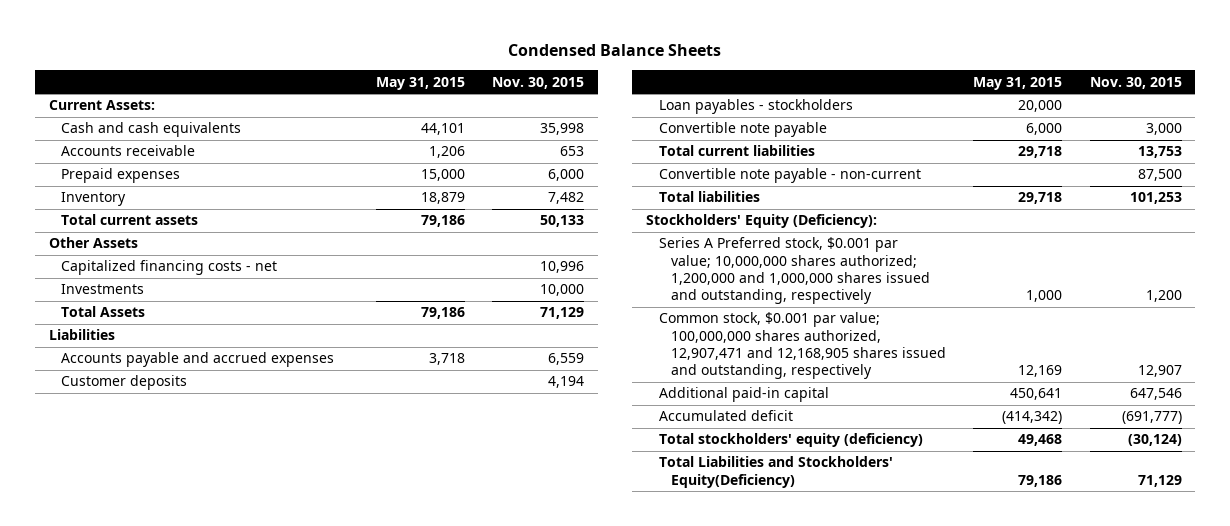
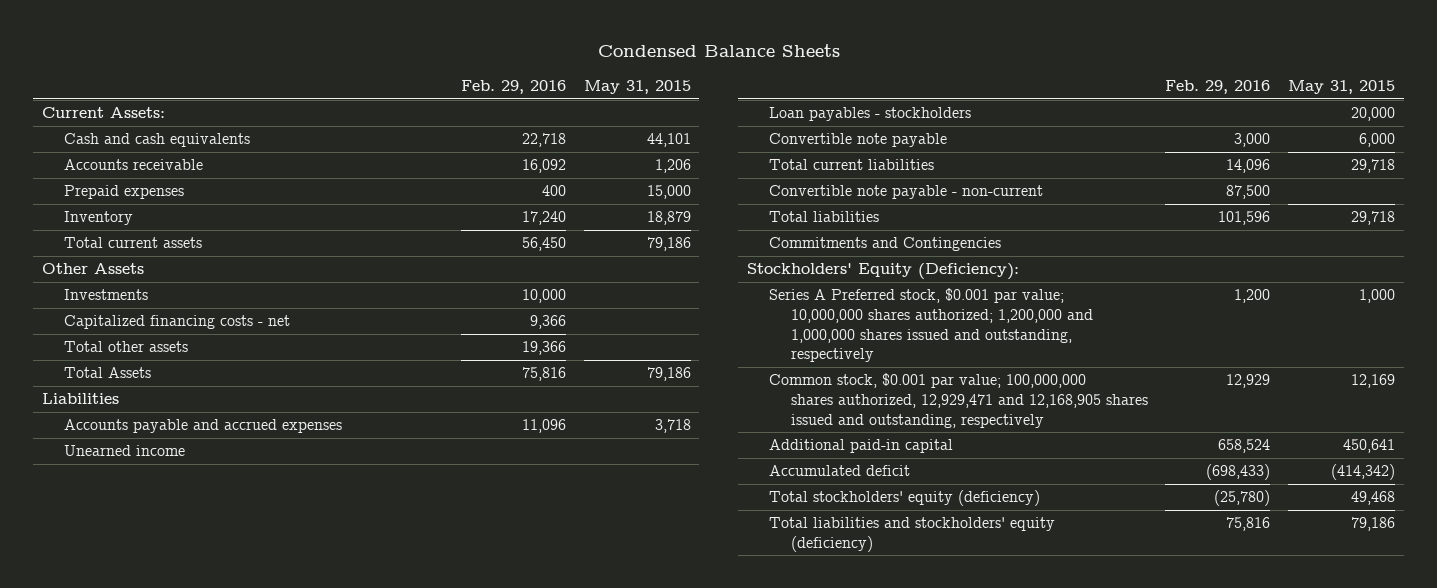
[492,76,585,89] Nov. 30, 2015 -> none
none -> [460,80,566,95] Feb. 29, 2016
[60,260,277,276] Capitalized financing costs - net -> [64,315,291,330] Capitalized financing costs - net
none -> [64,341,189,353] Total other assets
[60,375,187,391] Customer deposits -> none
none -> [64,445,186,457] Unearned income
none -> [768,237,1001,252] Commitments and Contingencies
[658,312,947,380] Common stock, $0.001 par value; 100,000,000 shares authorized, 12,907,471 and 12,168,905 shares issued and outstanding, respectively -> [768,373,1148,428] Common stock, $0.001 par value; 100,000,000 shares authorized, 12,929,471 and 12,168,905 shares issued and outstanding, respectively
[658,456,893,488] Total Liabilities and Stockholders' Equity(Deficiency) -> [768,517,1055,552] Total liabilities and stockholders' equity (deficiency)

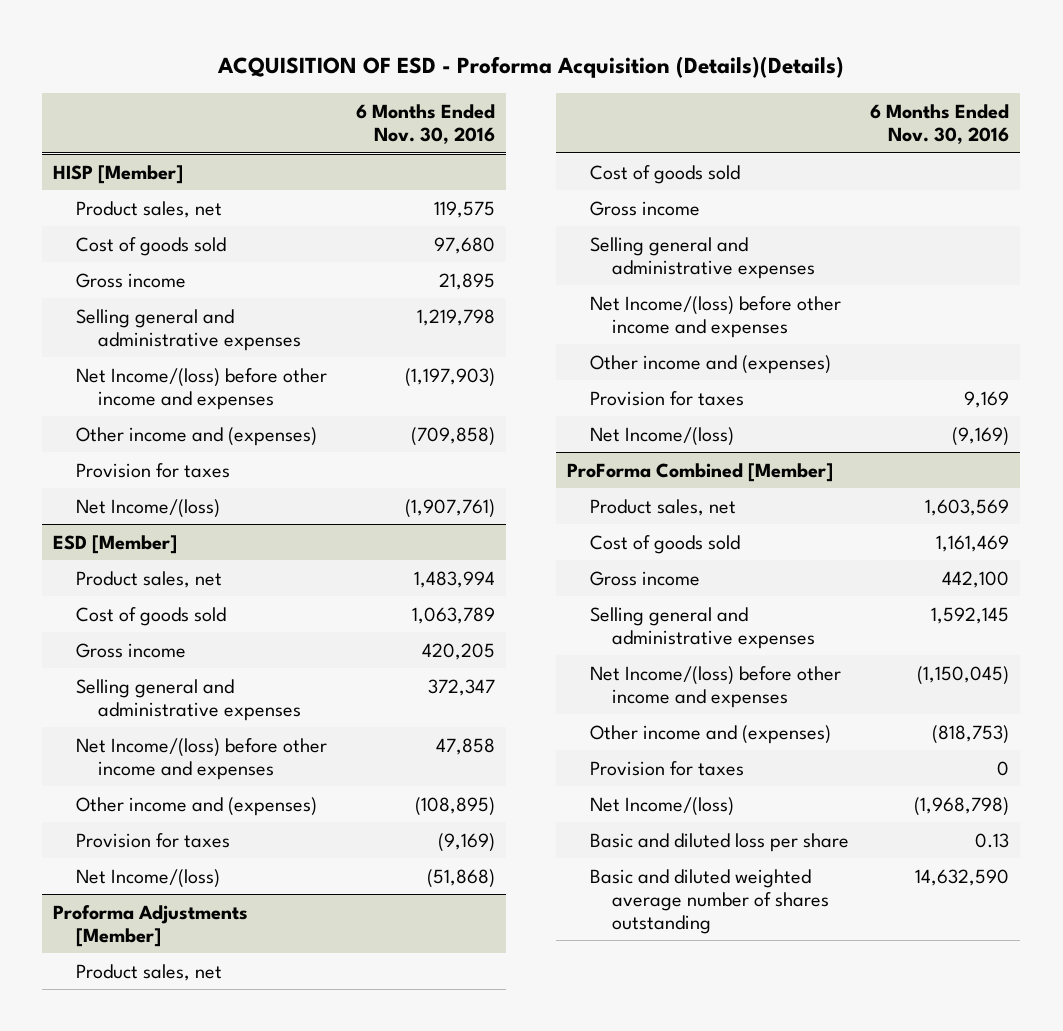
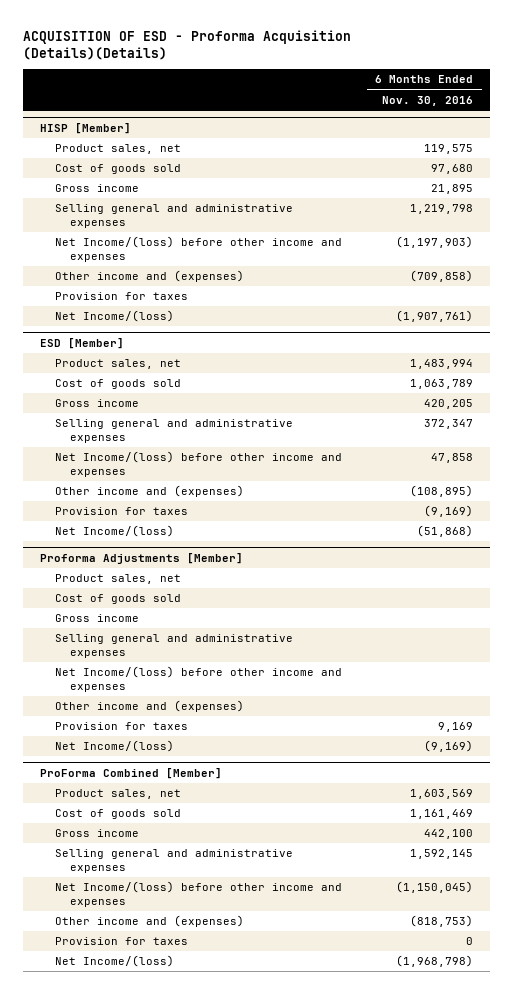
[589,832,849,852] Basic and diluted loss per share -> none
[589,868,830,935] Basic and diluted weighted average number of shares outstanding -> none

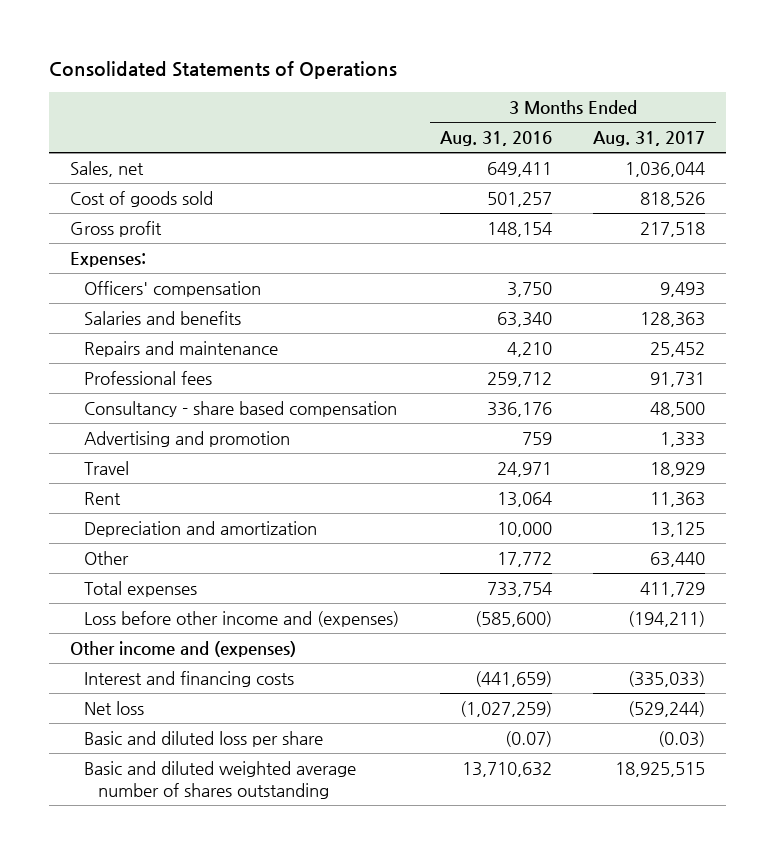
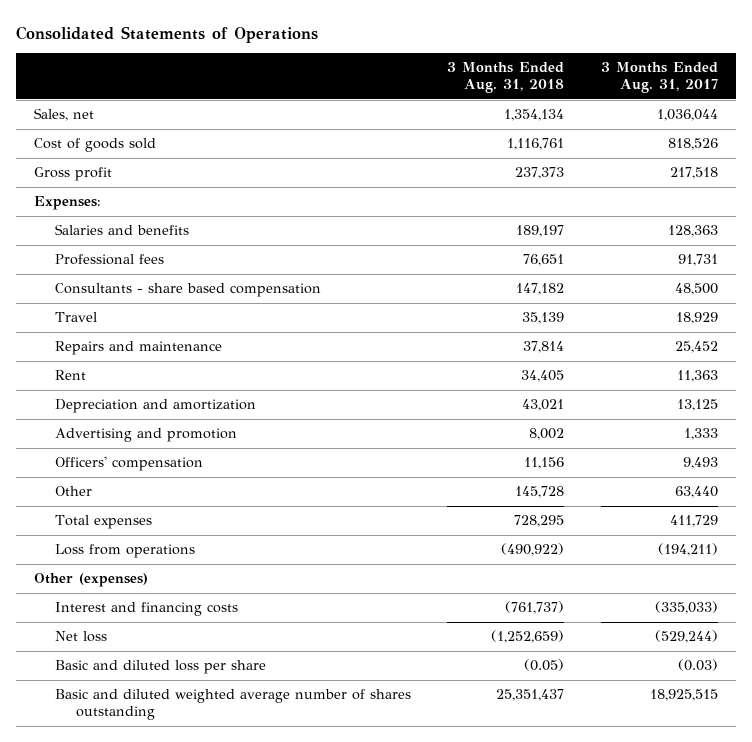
[440,130,553,146] Aug. 31, 2016 -> none
none -> [447,62,565,94] 3 Months Ended Aug. 31, 2018
[83,400,397,417] Consultancy - share based compensation -> [55,283,322,298] Consultants - share based compensation
[83,340,278,357] Repairs and maintenance -> [55,341,223,356] Repairs and maintenance
[83,430,290,447] Advertising and promotion -> [55,428,238,443] Advertising and promotion
[83,280,261,297] Officers' compensation -> [55,456,204,472] Officers' compensation
[83,610,399,627] Loss before other income and (expenses) -> [55,544,196,559] Loss from operations
[69,640,296,657] Other income and (expenses) -> [34,573,149,588] Other (expenses)

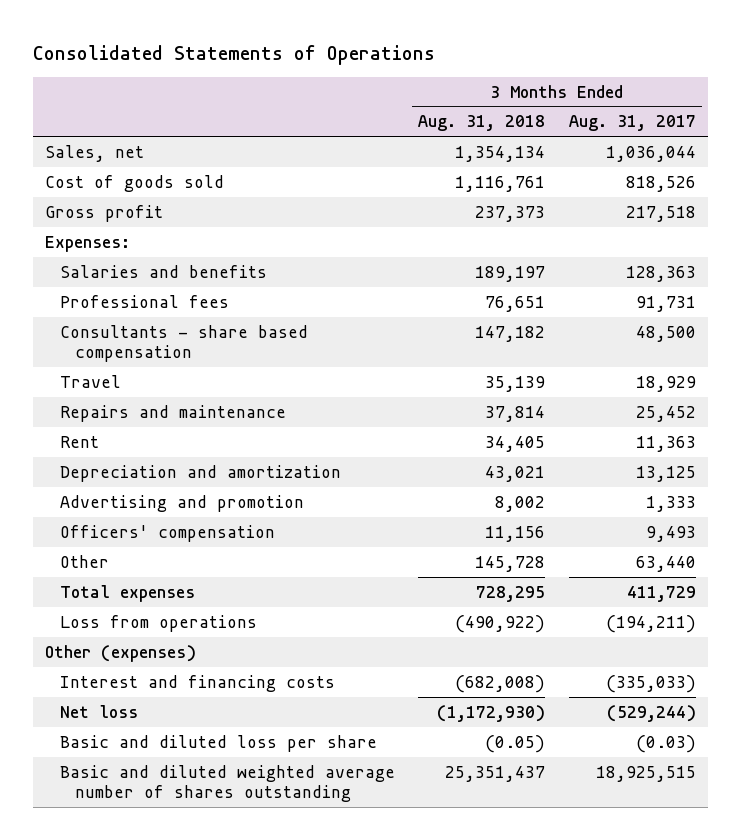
[505,601,565,615] (761,737) -> [455,674,546,693] (682,008)
[491,630,565,644] (1,252,659) -> [437,704,546,722] (1,172,930)

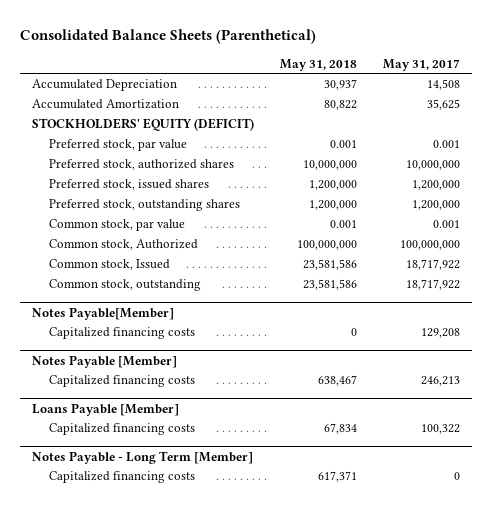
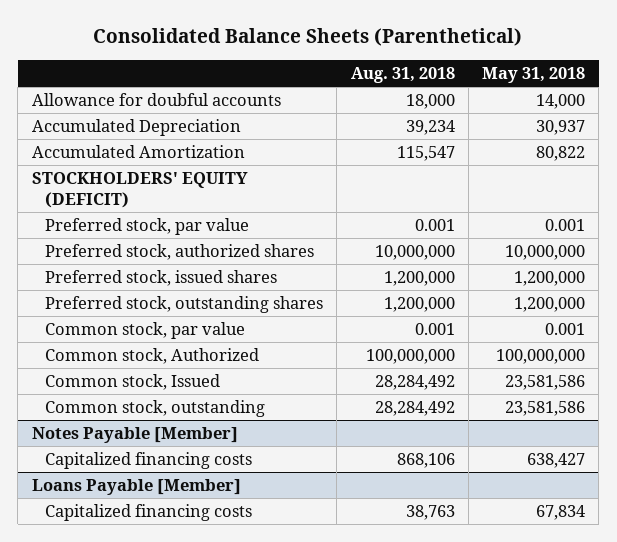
[382,58,460,71] May 31, 2017 -> none
none -> [350,66,455,83] Aug. 31, 2018
none -> [31,93,281,107] Allowance for doubful accounts
[32,306,175,320] Notes Payable[Member] -> none
[48,327,195,340] Capitalized financing costs -> none
[318,375,358,387] 638,467 -> [527,453,586,469] 638,427
[32,450,254,464] Notes Payable - Long Term [Member] -> none
[48,471,195,484] Capitalized financing costs -> none

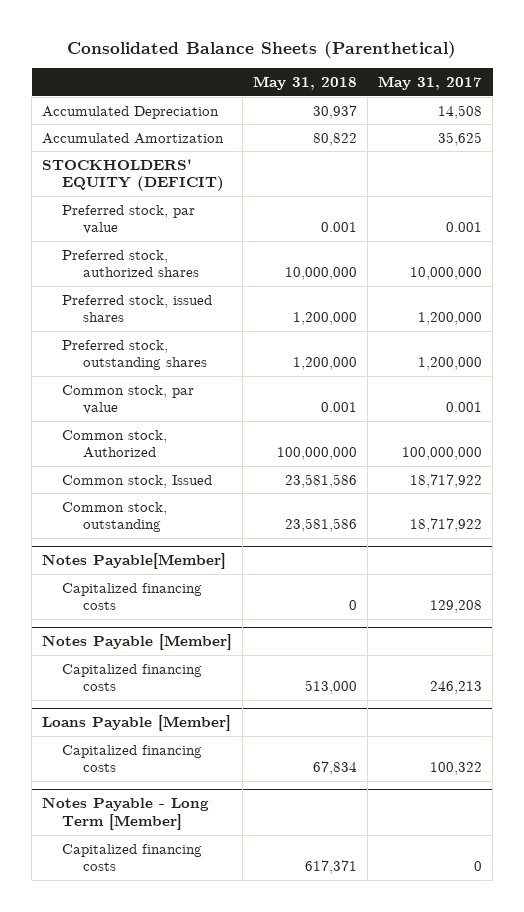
[350,66,455,83] Aug. 31, 2018 -> none
none -> [378,75,483,90] May 31, 2017
[31,93,281,107] Allowance for doubful accounts -> none
none -> [42,553,227,570] Notes Payable[Member]
none -> [62,582,203,611] Capitalized financing costs
[527,453,586,469] 638,427 -> [305,680,358,695] 513,000
none -> [42,797,210,831] Notes Payable - Long Term [Member]
none -> [62,843,203,872] Capitalized financing costs

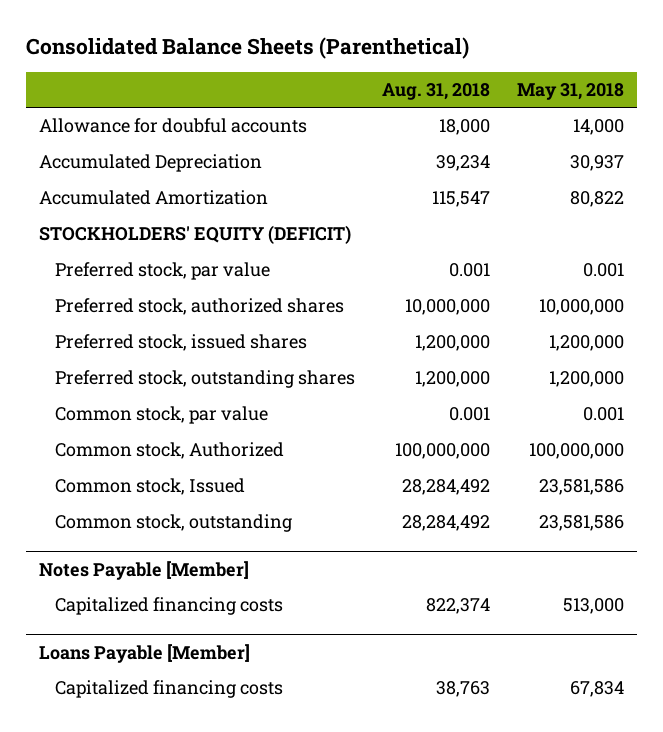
[378,75,483,90] May 31, 2017 -> none
none -> [381,83,490,101] Aug. 31, 2018
none -> [39,118,308,134] Allowance for doubful accounts
[42,553,227,570] Notes Payable[Member] -> none
[62,582,203,611] Capitalized financing costs -> none
[42,797,210,831] Notes Payable - Long Term [Member] -> none
[62,843,203,872] Capitalized financing costs -> none

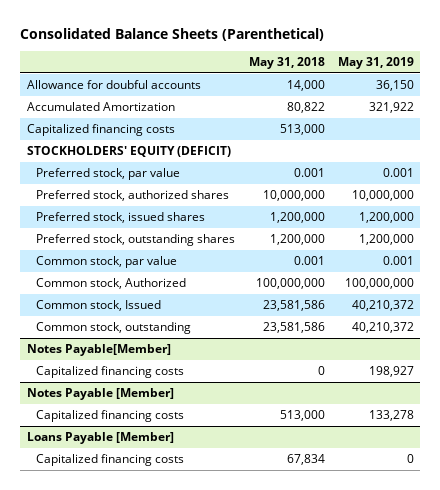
[381,83,490,101] Aug. 31, 2018 -> none
none -> [337,57,414,70] May 31, 2019
[39,154,263,173] Accumulated Depreciation -> none
none -> [26,124,175,137] Capitalized financing costs
none -> [26,344,171,357] Notes Payable[Member]
none -> [36,366,185,379] Capitalized financing costs

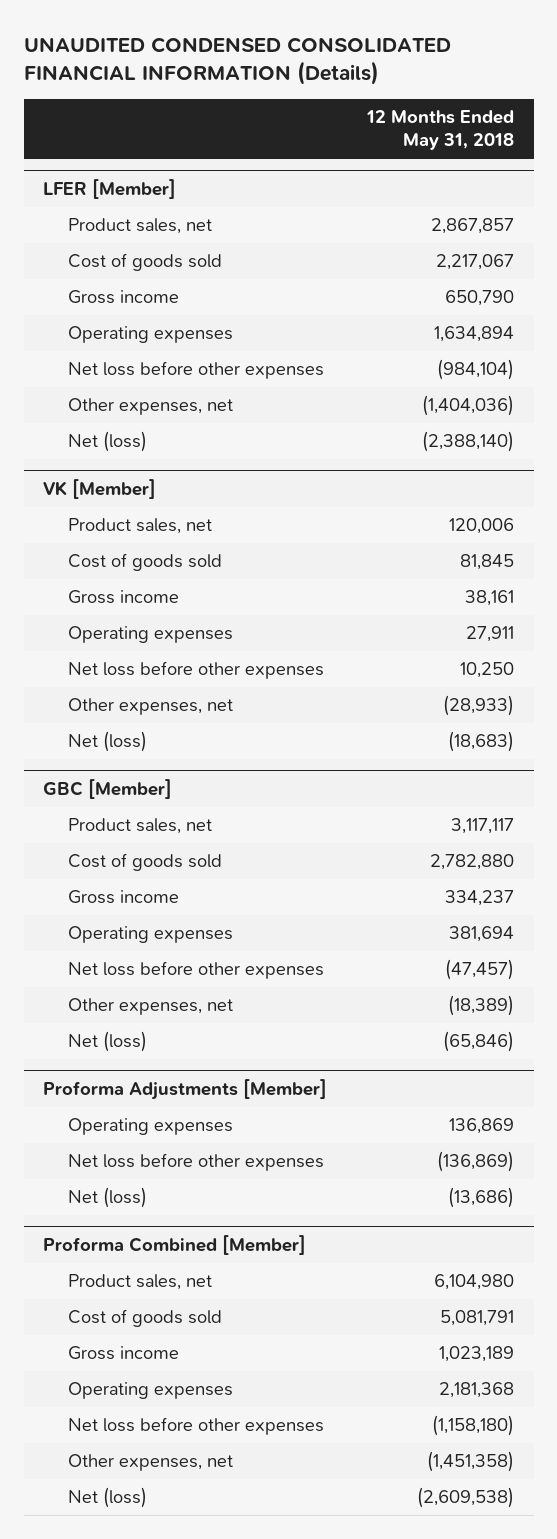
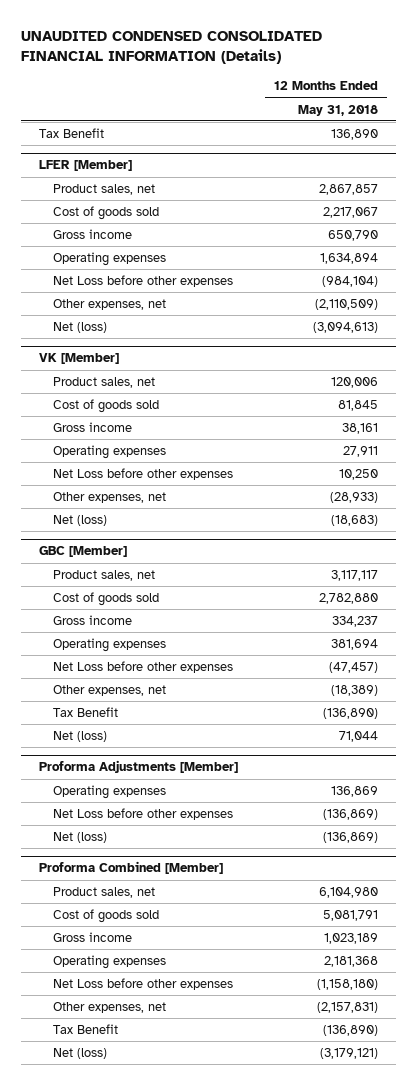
none -> [38,128,104,139] Tax Benefit
[68,361,325,380] Net loss before other expenses -> [53,275,234,288] Net Loss before other expenses
[422,395,515,417] (1,404,036) -> [314,299,378,311] (2,110,509)
[422,431,515,453] (2,388,140) -> [312,322,378,334] (3,094,613)
[68,661,325,680] Net loss before other expenses -> [53,468,234,481] Net Loss before other expenses
[68,961,325,980] Net loss before other expenses -> [53,661,234,674] Net Loss before other expenses
none -> [53,707,119,718] Tax Benefit
[443,1031,515,1053] (65,846) -> [338,731,378,743] 71,044
[68,1153,325,1172] Net loss before other expenses -> [53,808,234,821] Net Loss before other expenses
[448,1187,515,1209] (13,686) -> [322,832,378,844] (136,869)
[68,1417,325,1436] Net loss before other expenses -> [53,978,234,991] Net Loss before other expenses
[427,1451,515,1473] (1,451,358) -> [316,1002,378,1014] (2,157,831)
none -> [53,1024,119,1035] Tax Benefit
[417,1487,515,1509] (2,609,538) -> [319,1048,378,1060] (3,179,121)

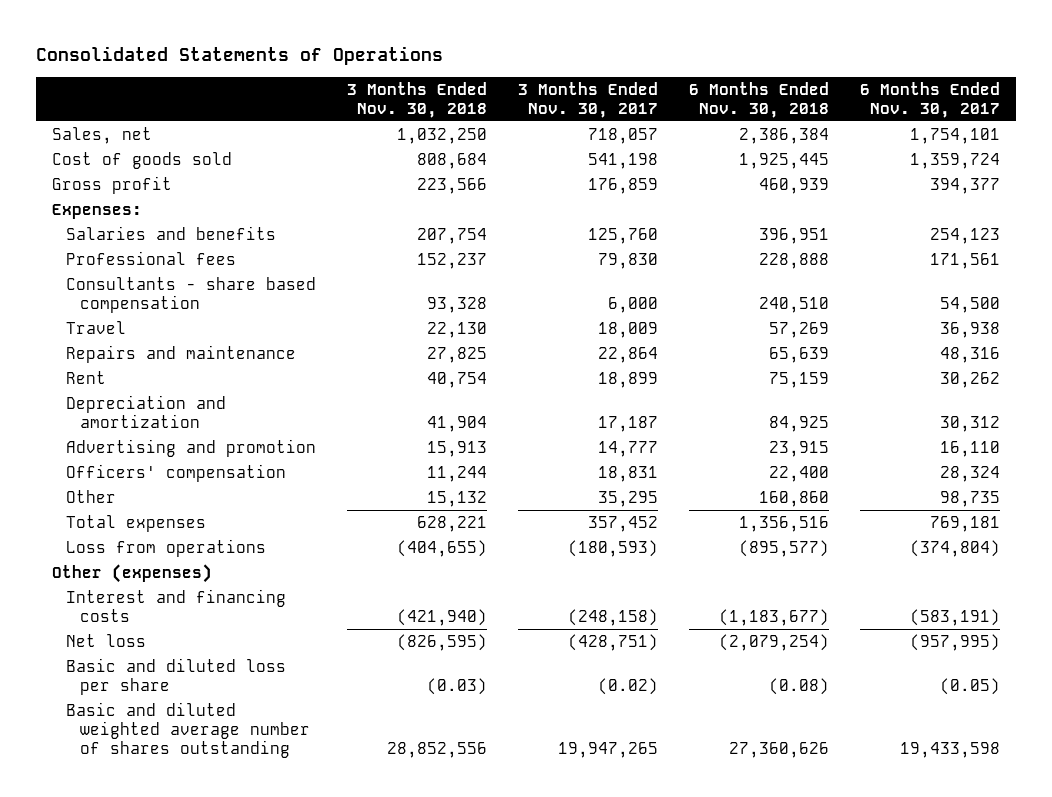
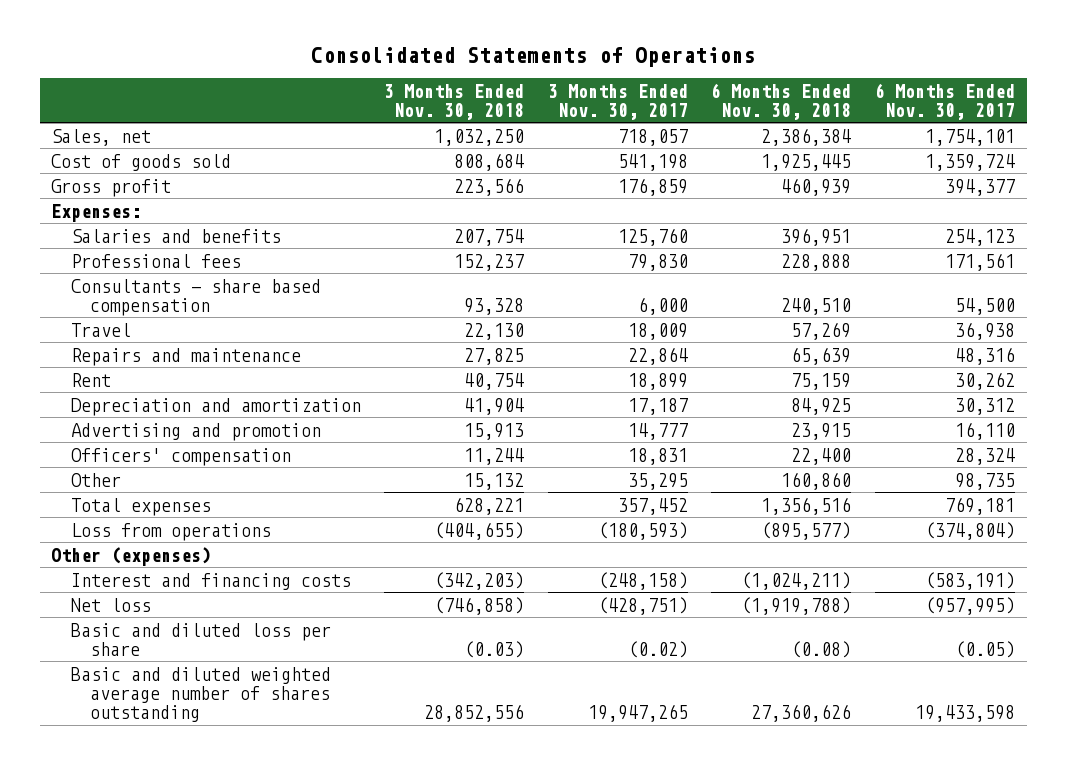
[396,609,487,627] (421,940) -> [434,571,525,590] (342,203)
[718,609,829,627] (1,183,677) -> [741,571,852,590] (1,024,211)
[396,634,487,652] (826,595) -> [434,596,525,615] (746,858)
[718,634,829,652] (2,079,254) -> [741,596,852,615] (1,919,788)

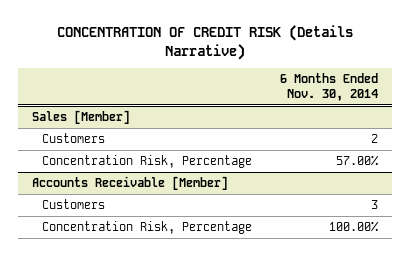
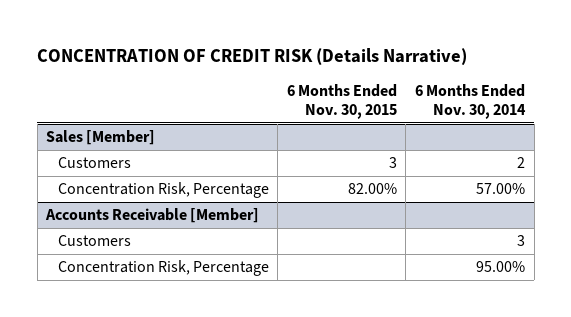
none -> [286,83,397,120] 6 Months Ended Nov. 30, 2015
[329,221,380,233] 100.00% -> [476,261,526,273] 95.00%

